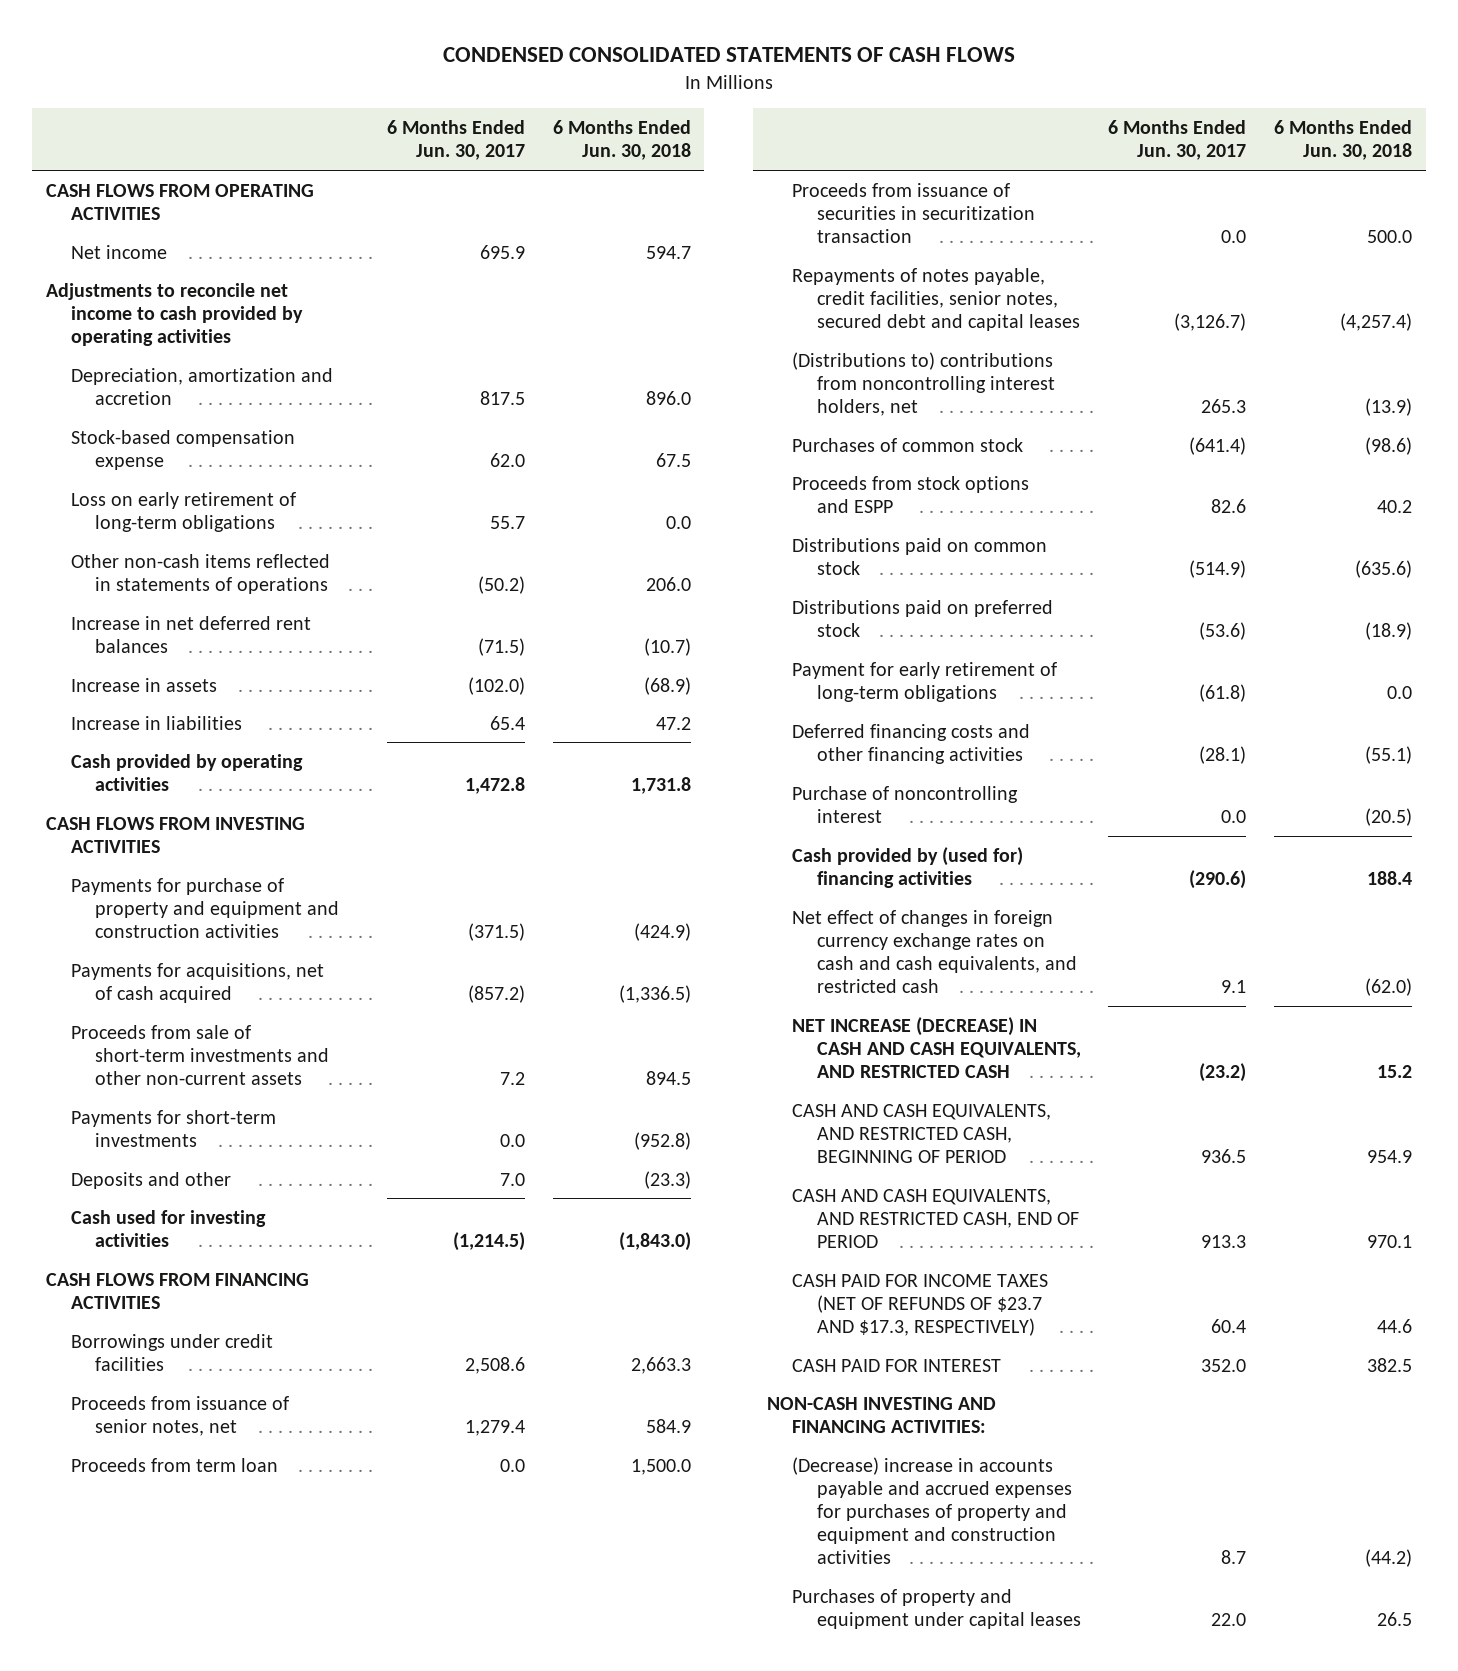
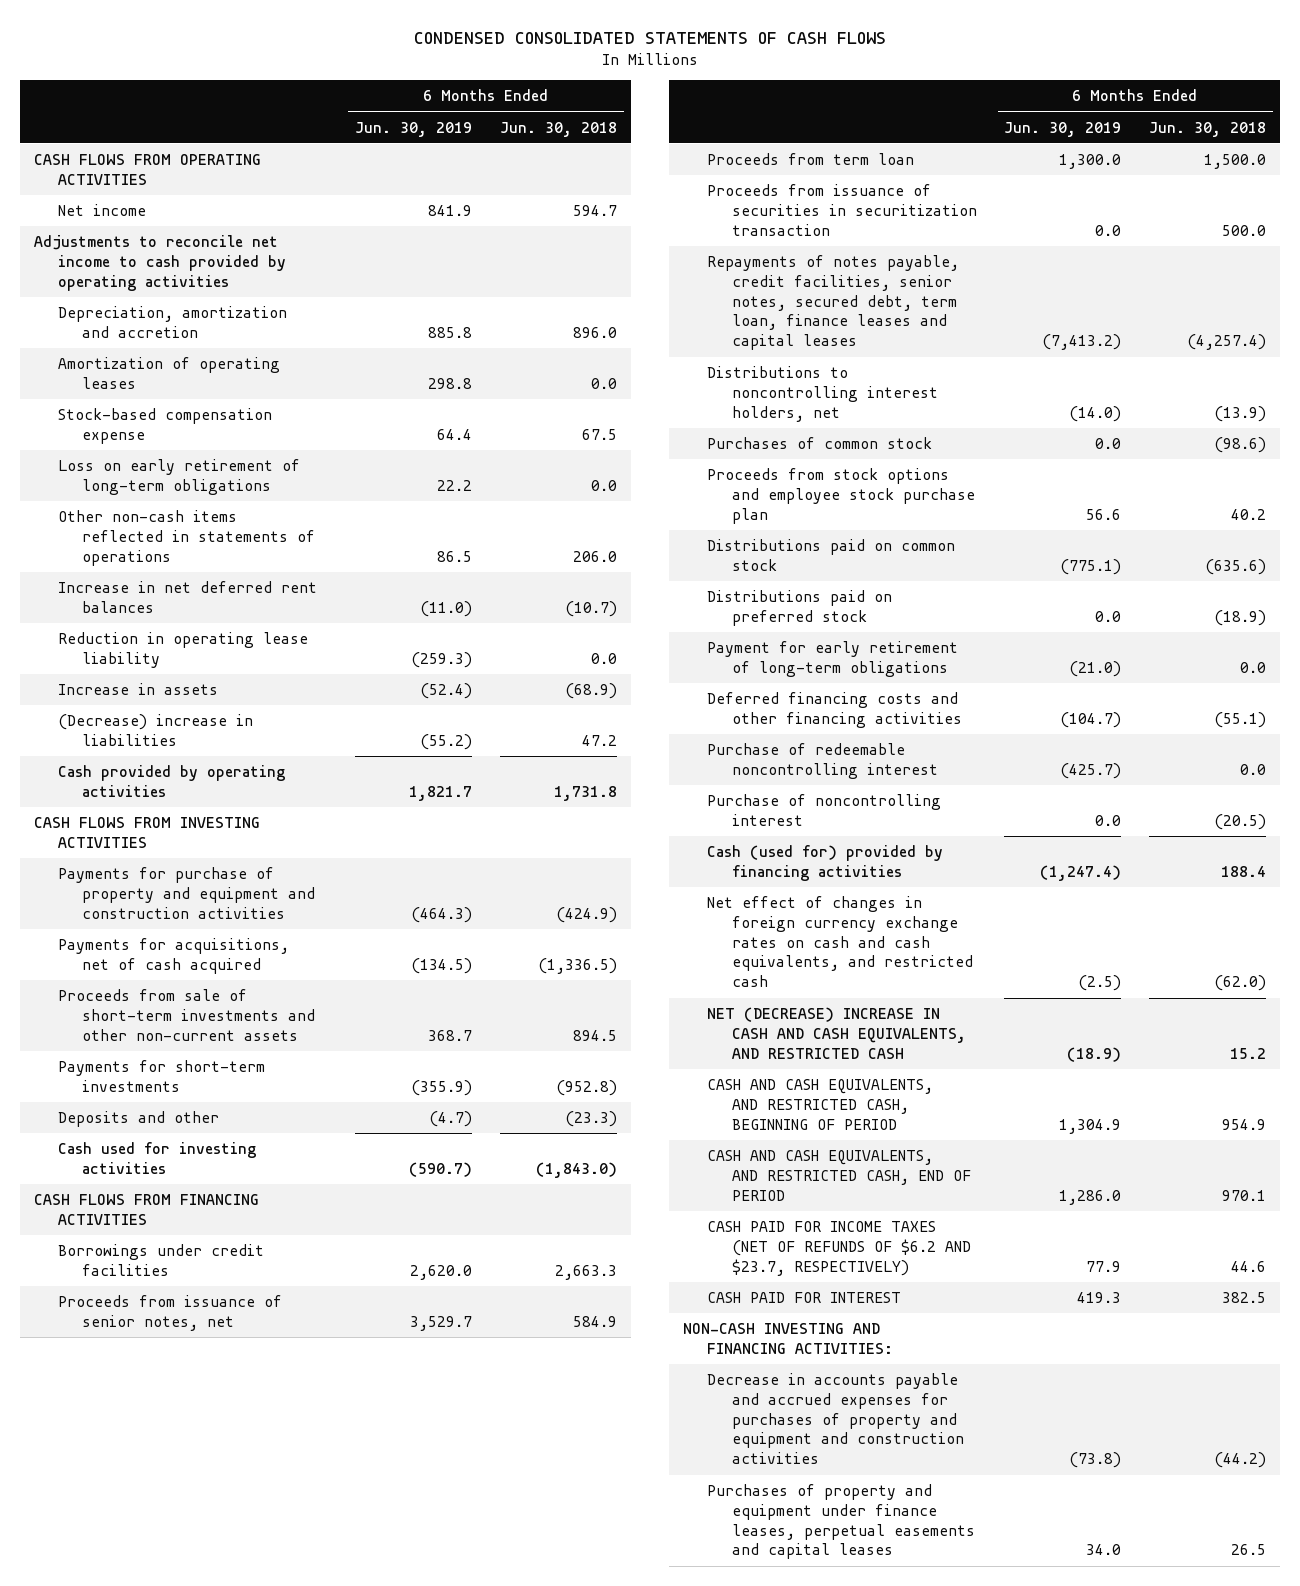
[386,120,525,161] 6 Months Ended Jun. 30, 2017 -> none
none -> [355,121,473,137] Jun. 30, 2019
none -> [57,357,280,389] Amortization of operating leases
none -> [57,632,308,668] Reduction in operating lease liability
[70,715,242,730] Increase in liabilities -> [57,714,253,746] (Decrease) increase in liabilities
[791,267,1080,331] Repayments of notes payable, credit facilities, senior notes, secured debt and capital leases -> [707,255,960,351] Repayments of notes payable, credit facilities, senior notes, secured debt, term loan, finance leases and capital leases
[791,351,1055,416] (Distributions to) contributions from noncontrolling interest holders, net -> [707,366,938,422] Distributions to noncontrolling interest holders, net
[791,475,1029,513] Proceeds from stock options and ESPP -> [707,468,975,524] Proceeds from stock options and employee stock purchase plan
none -> [707,743,938,779] Purchase of redeemable noncontrolling interest
[791,846,1023,888] Cash provided by (used for) financing activities -> [707,845,944,881] Cash (used for) provided by financing activities
[791,1016,1081,1078] NET INCREASE (DECREASE) IN CASH AND CASH EQUIVALENTS, AND RESTRICTED CASH -> [707,1007,966,1059] NET (DECREASE) INCREASE IN CASH AND CASH EQUIVALENTS, AND RESTRICTED CASH
[791,1273,1048,1336] CASH PAID FOR INCOME TAXES (NET OF REFUNDS OF $23.7 AND $17.3, RESPECTIVELY) -> [707,1221,971,1276] CASH PAID FOR INCOME TAXES (NET OF REFUNDS OF $6.2 AND $23.7, RESPECTIVELY)
[791,1456,1072,1565] (Decrease) increase in accounts payable and accrued expenses for purchases of property and equipment and construction activities -> [707,1373,964,1465] Decrease in accounts payable and accrued expenses for purchases of property and equipment and construction activities
[791,1588,1081,1629] Purchases of property and equipment under capital leases -> [707,1484,975,1560] Purchases of property and equipment under finance leases, perpetual easements and capital leases

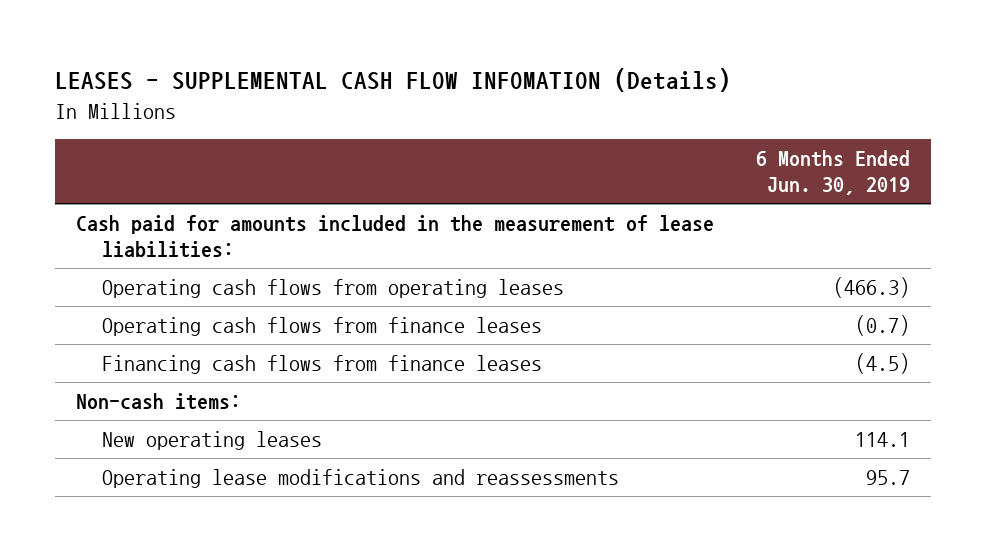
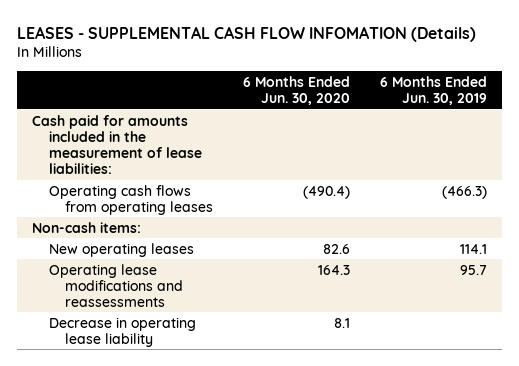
none -> [243,75,351,105] 6 Months Ended Jun. 30, 2020
[102,316,543,336] Operating cash flows from finance leases -> none
[102,354,543,374] Financing cash flows from finance leases -> none
none -> [48,316,196,347] Decrease in operating lease liability

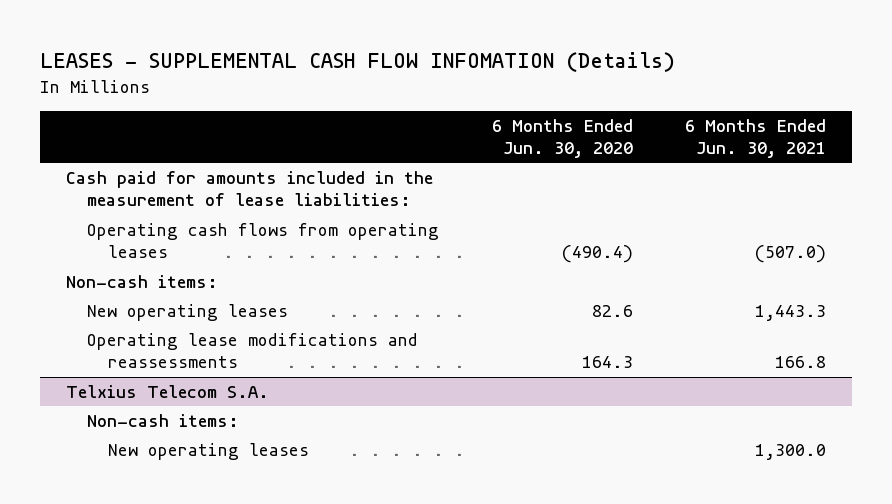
[379,75,487,105] 6 Months Ended Jun. 30, 2019 -> none
none -> [685,118,827,159] 6 Months Ended Jun. 30, 2021
[48,316,196,347] Decrease in operating lease liability -> none
none -> [65,384,269,398] Telxius Telecom S.A.
none -> [87,413,240,427] Non-cash items:
none -> [108,442,310,460] New operating leases

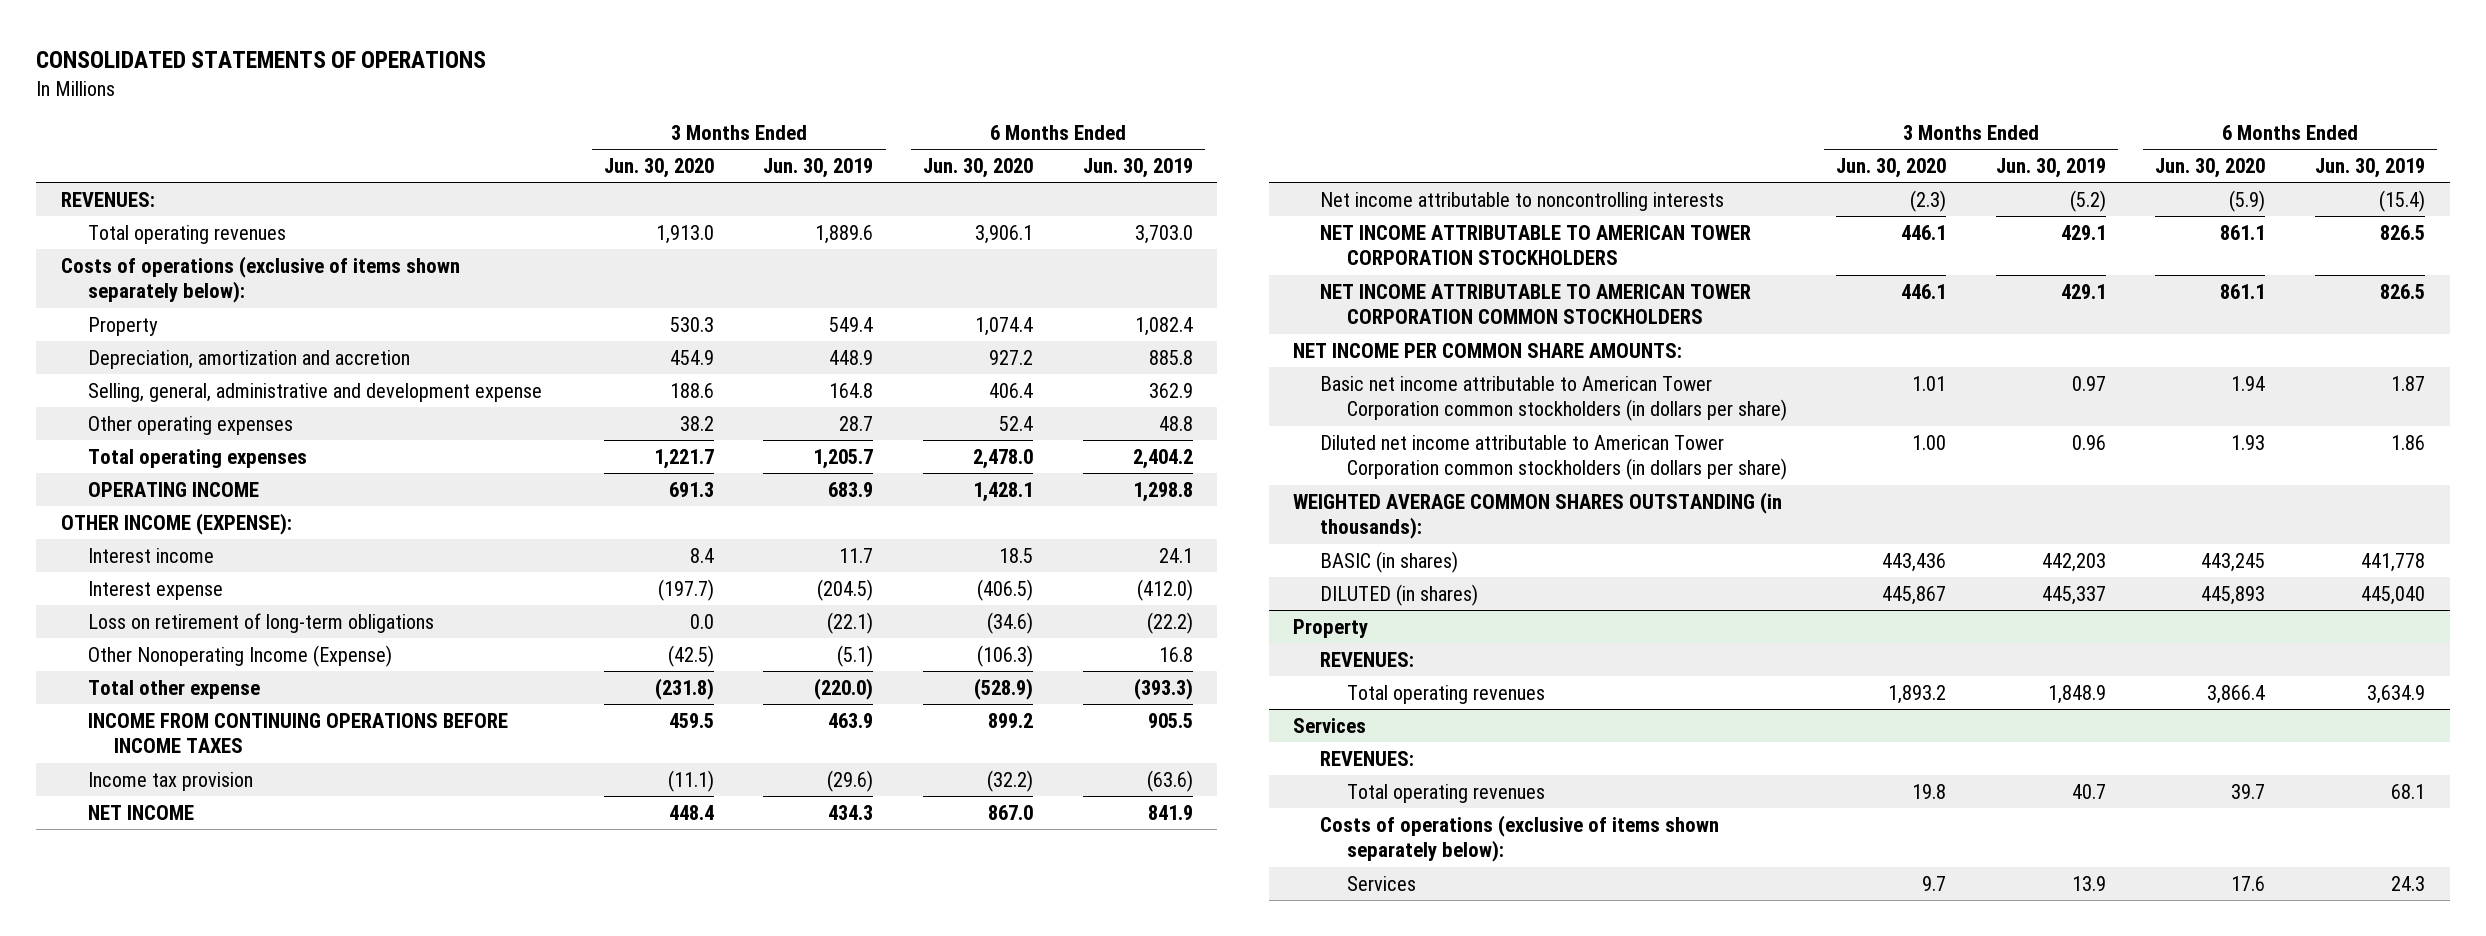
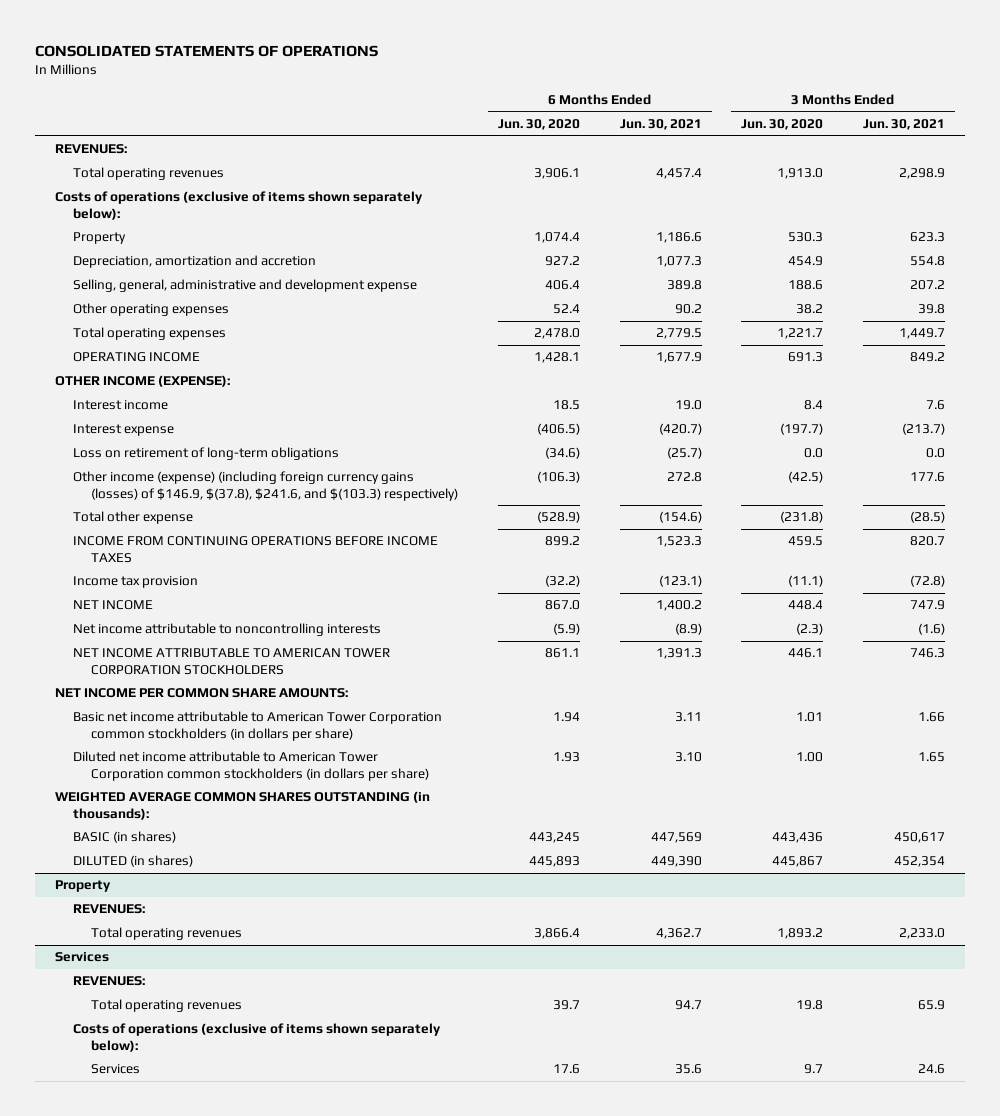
[763,158,874,179] Jun. 30, 2019 -> none
[1082,158,1193,179] Jun. 30, 2019 -> none
none -> [619,119,702,131] Jun. 30, 2021
none -> [862,119,945,131] Jun. 30, 2021
[87,644,392,667] Other Nonoperating Income (Expense) -> [72,471,459,501] Other income (expense) (including foreign currency gains (losses) of $146.9, $(37.8), $241.6, and $(103.3) respectively)
[1319,283,1751,325] NET INCOME ATTRIBUTABLE TO AMERICAN TOWER CORPORATION COMMON STOCKHOLDERS -> none

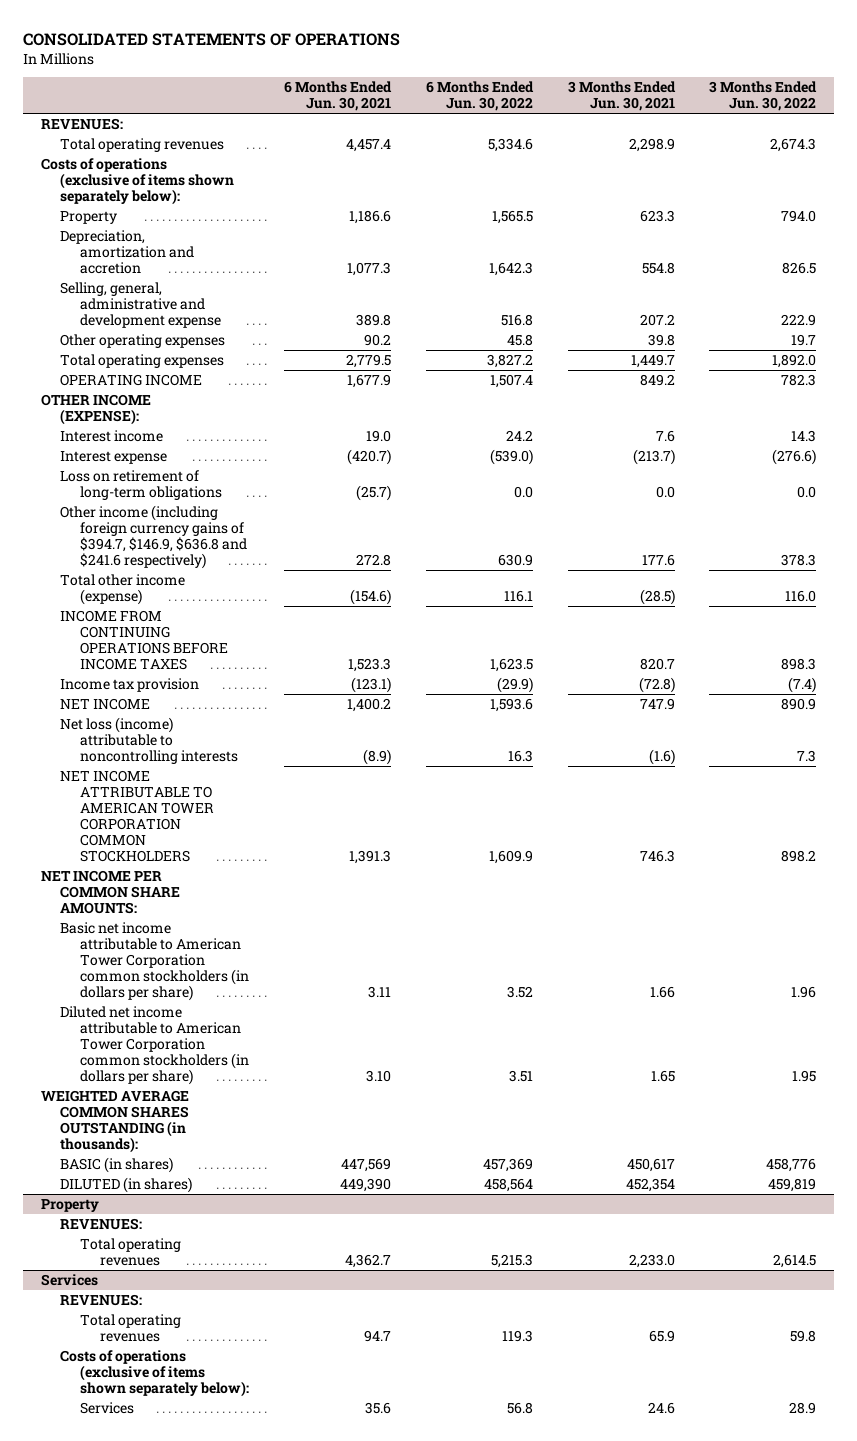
[497,119,580,131] Jun. 30, 2020 -> none
[741,119,824,131] Jun. 30, 2020 -> none
none -> [425,81,534,112] 6 Months Ended Jun. 30, 2022
none -> [709,81,818,112] 3 Months Ended Jun. 30, 2022
[72,471,459,501] Other income (expense) (including foreign currency gains (losses) of $146.9, $(37.8), $241.6, and $(103.3) respectively) -> [60,504,248,570] Other income (including foreign currency gains of $394.7, $146.9, $636.8 and $241.6 respectively)
[72,511,193,525] Total other expense -> [60,573,186,605] Total other income (expense)
[72,623,381,637] Net income attributable to noncontrolling interests -> [60,716,239,765] Net loss (income) attributable to noncontrolling interests
[72,648,390,675] NET INCOME ATTRIBUTABLE TO AMERICAN TOWER CORPORATION STOCKHOLDERS -> [60,769,215,863] NET INCOME ATTRIBUTABLE TO AMERICAN TOWER CORPORATION COMMON STOCKHOLDERS

